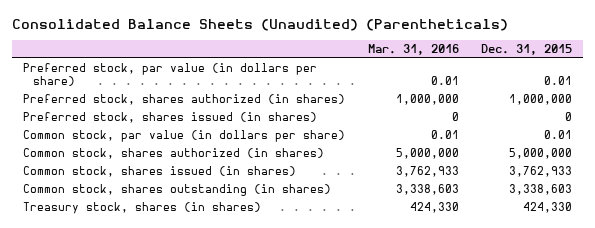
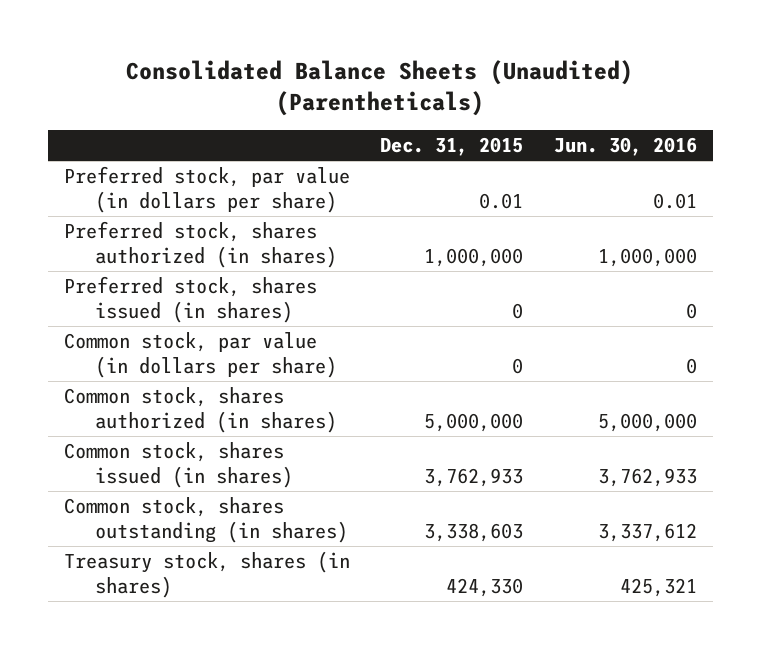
[367,43,459,55] Mar. 31, 2016 -> none
none -> [554,136,698,156] Jun. 30, 2016
[544,130,573,140] 0.01 -> [512,357,524,374] 0

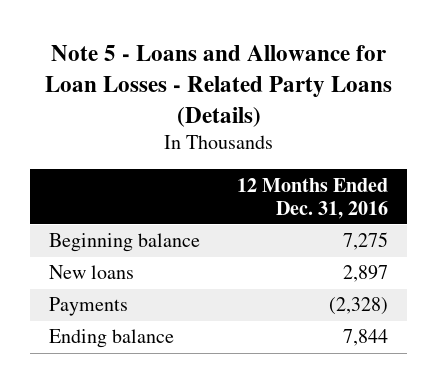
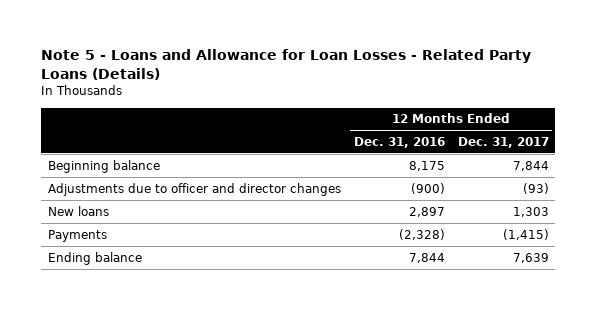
none -> [457,136,549,148] Dec. 31, 2017
[343,232,389,251] 7,275 -> [408,160,445,171] 8,175
none -> [47,182,341,196] Adjustments due to officer and director changes

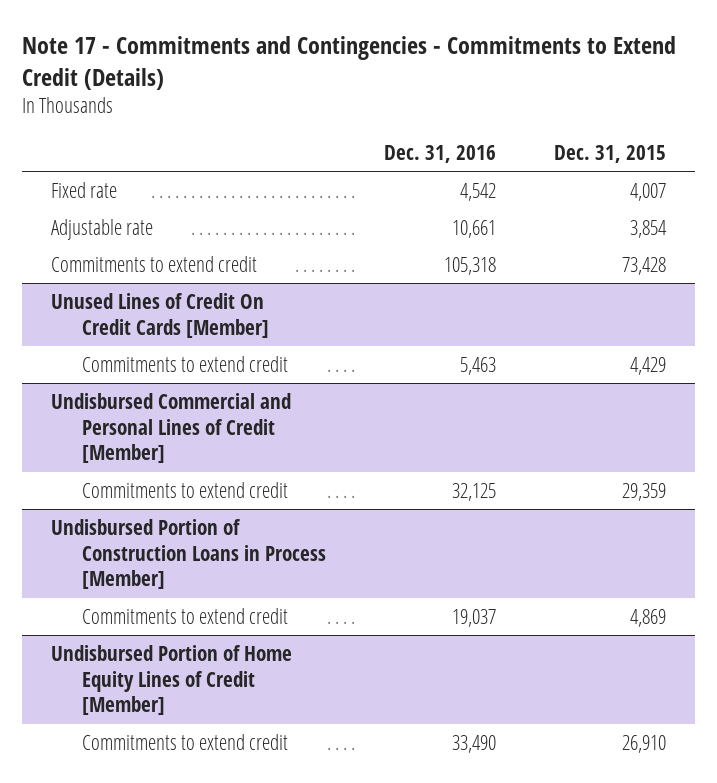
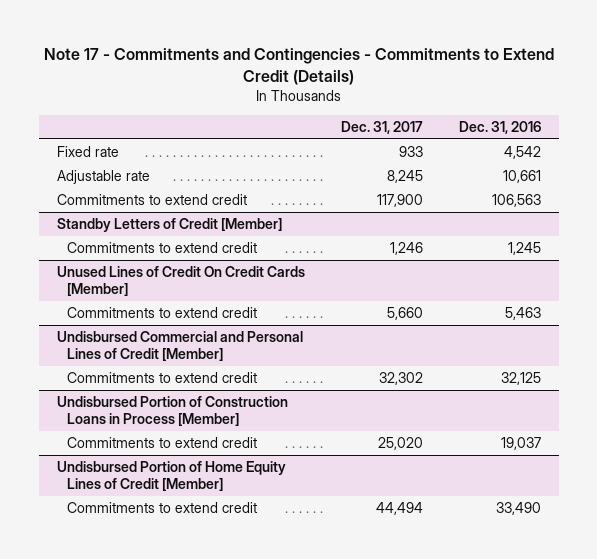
[553,144,666,163] Dec. 31, 2015 -> none
none -> [340,121,423,135] Dec. 31, 2017
[443,256,496,275] 105,318 -> [491,194,541,208] 106,563
none -> [56,218,282,233] Standby Letters of Credit [Member]
none -> [66,242,257,254] Commitments to extend credit

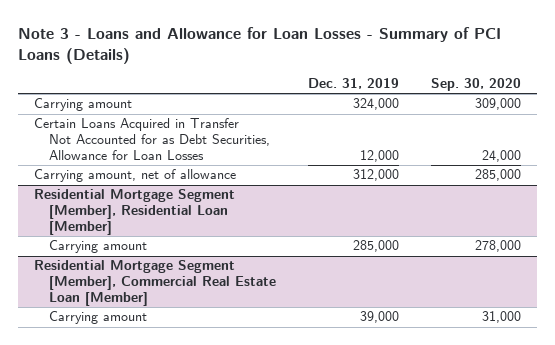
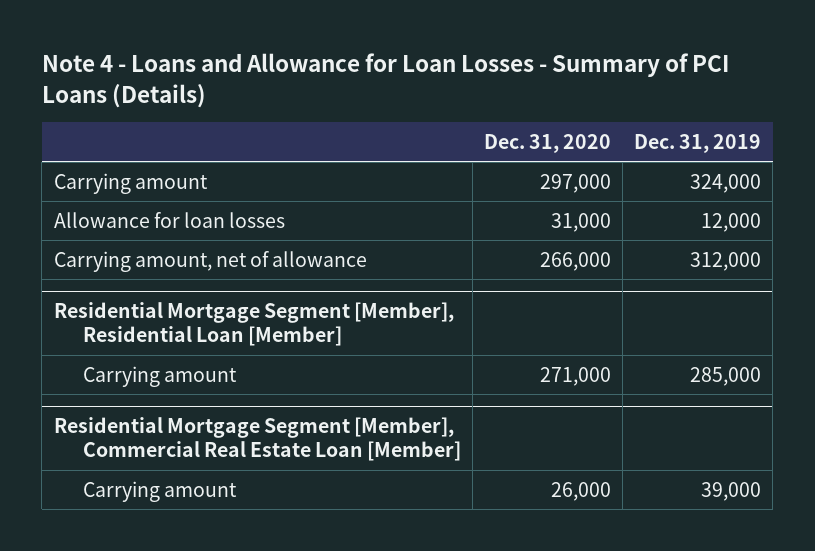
[18,27,502,65] Note 3 - Loans and Allowance for Loan Losses - Summary of PCI Loans (Details) -> [41,53,729,108] Note 4 - Loans and Allowance for Loan Losses - Summary of PCI Loans (Details)
[431,78,522,92] Sep. 30, 2020 -> none
none -> [484,133,612,153] Dec. 31, 2020
[34,118,271,160] Certain Loans Acquired in Transfer Not Accounted for as Debt Securities, Allowance for Loan Losses -> [53,211,285,228] Allowance for loan losses

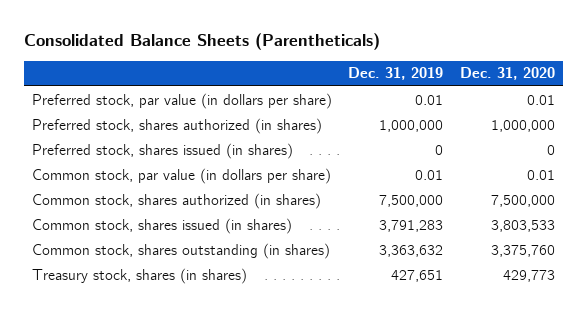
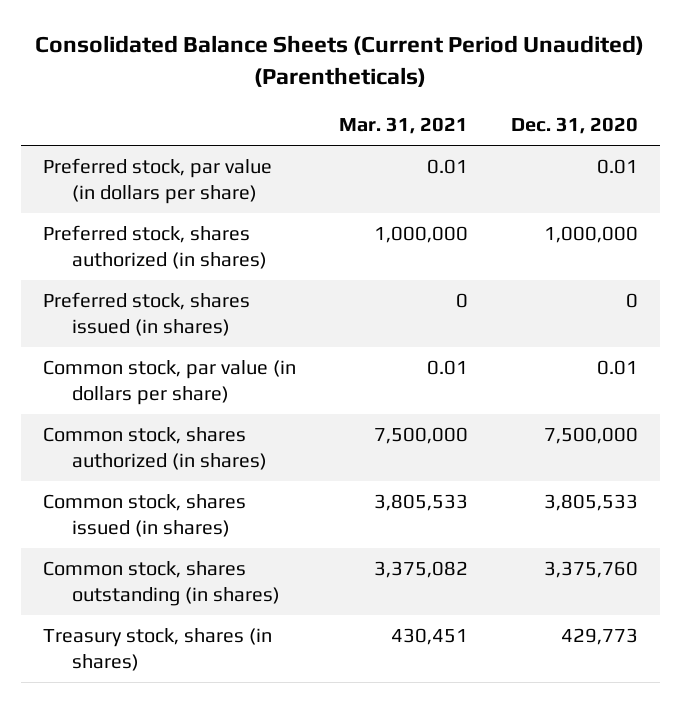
[23,33,380,51] Consolidated Balance Sheets (Parentheticals) -> [35,35,645,87] Consolidated Balance Sheets (Current Period Unaudited) (Parentheticals)
[348,67,444,81] Dec. 31, 2019 -> none
none -> [338,117,468,135] Mar. 31, 2021
[490,219,555,232] 3,803,533 -> [544,494,639,512] 3,805,533

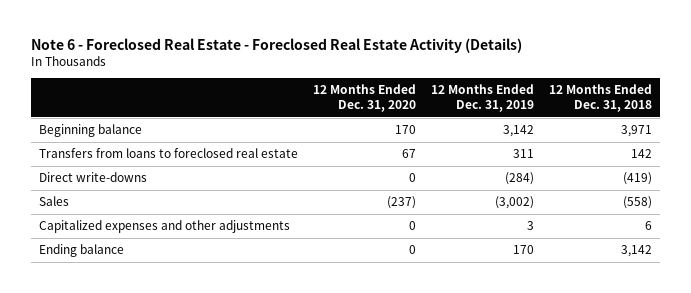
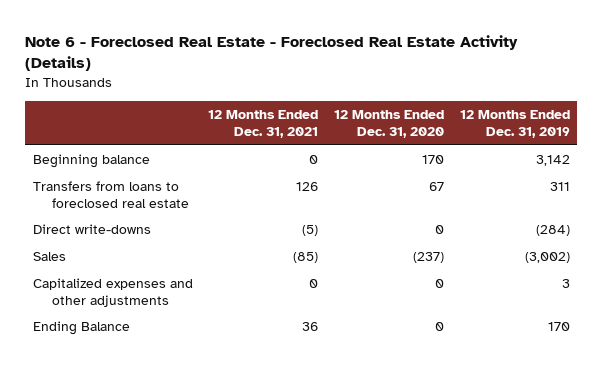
[549,84,653,113] 12 Months Ended Dec. 31, 2018 -> none
none -> [208,110,319,139] 12 Months Ended Dec. 31, 2021
[38,244,124,258] Ending balance -> [32,321,130,336] Ending Balance

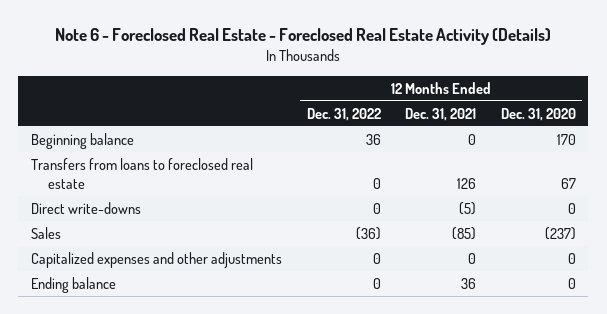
[459,110,570,139] 12 Months Ended Dec. 31, 2019 -> none
none -> [306,107,381,121] Dec. 31, 2022
[32,321,130,336] Ending Balance -> [30,276,116,293] Ending balance

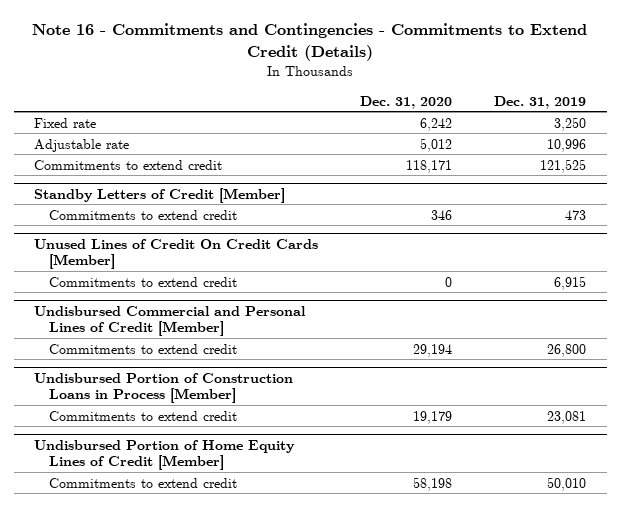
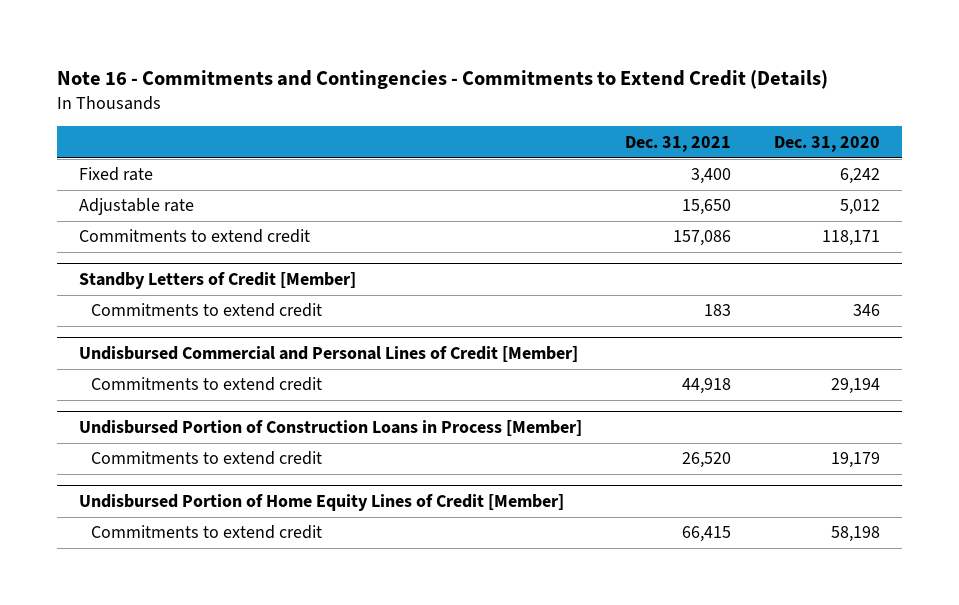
[493,95,586,109] Dec. 31, 2019 -> none
none -> [624,135,731,152] Dec. 31, 2021
[34,238,319,269] Unused Lines of Credit On Credit Cards [Member] -> none
[48,276,237,287] Commitments to extend credit -> none

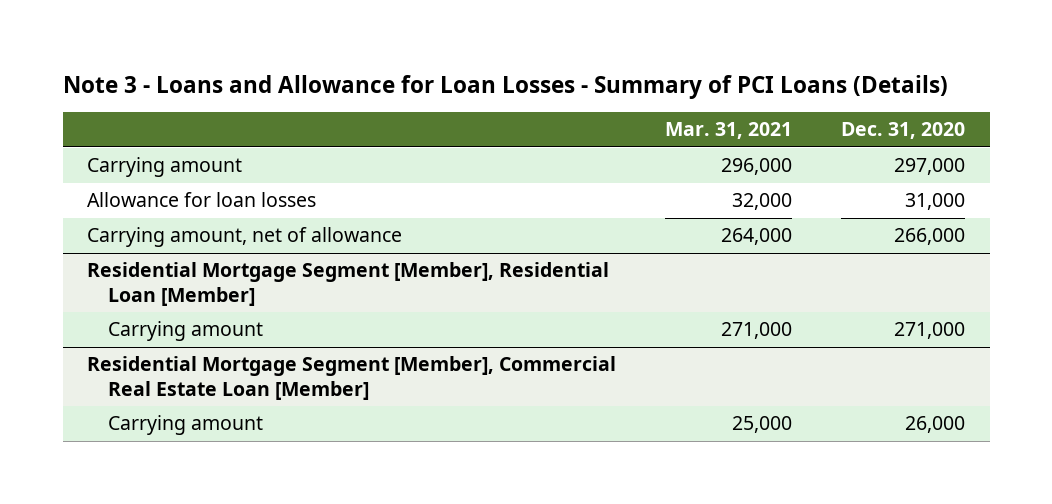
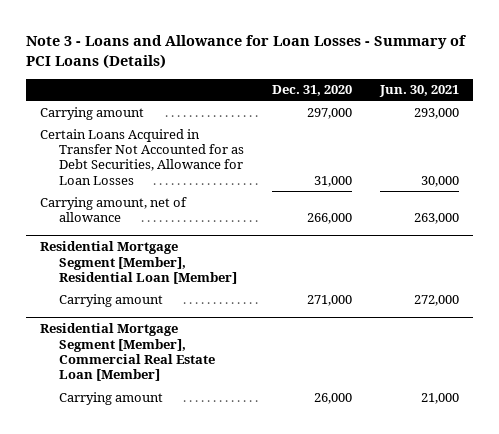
[665,122,793,140] Mar. 31, 2021 -> none
none -> [379,85,460,98] Jun. 30, 2021
[87,192,317,208] Allowance for loan losses -> [39,128,245,185] Certain Loans Acquired in Transfer Not Accounted for as Debt Securities, Allowance for Loan Losses

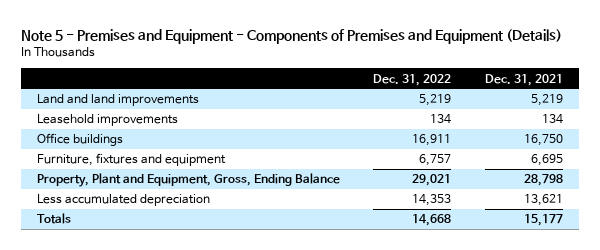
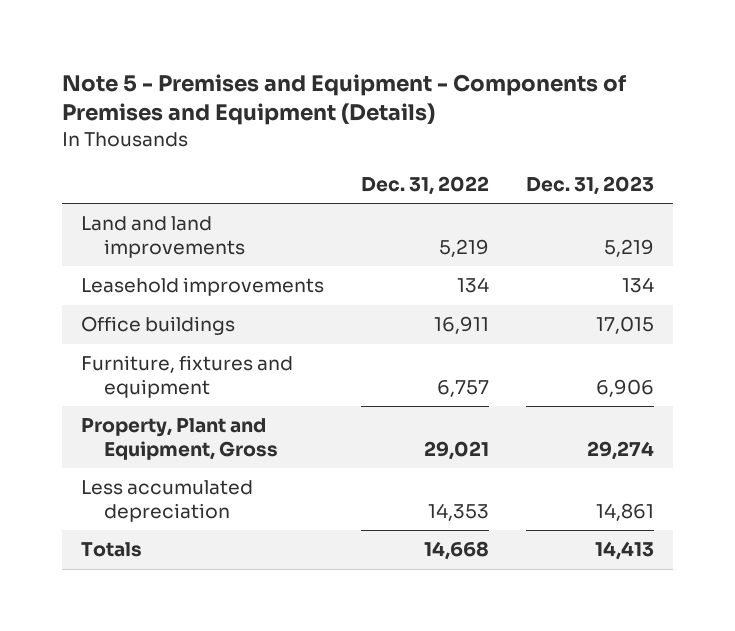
[484,73,563,86] Dec. 31, 2021 -> none
none -> [526,175,655,195] Dec. 31, 2023
[37,173,341,188] Property, Plant and Equipment, Gross, Ending Balance -> [80,418,278,460] Property, Plant and Equipment, Gross

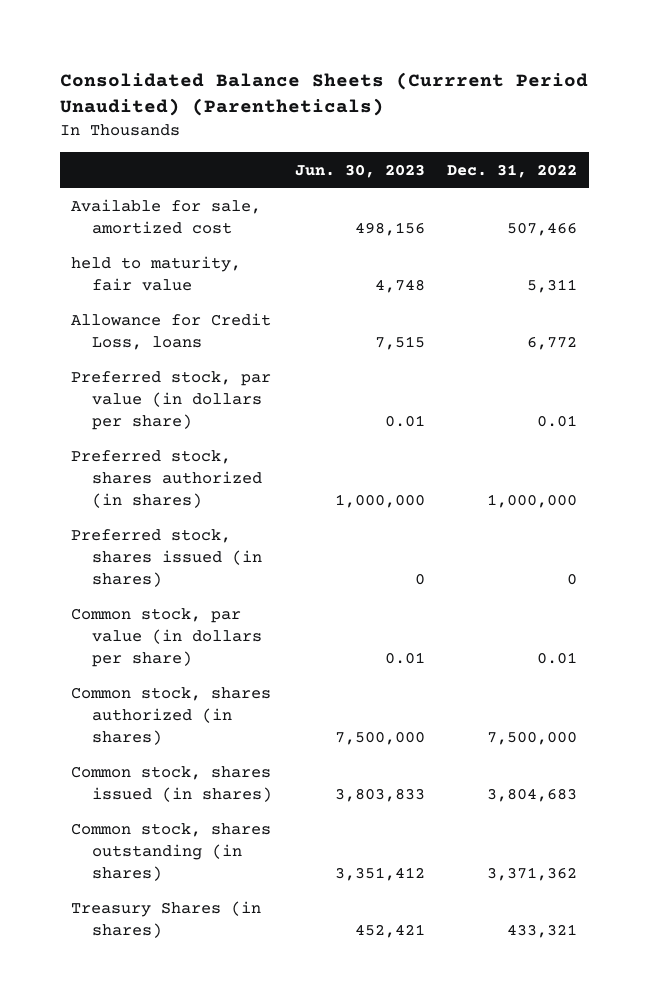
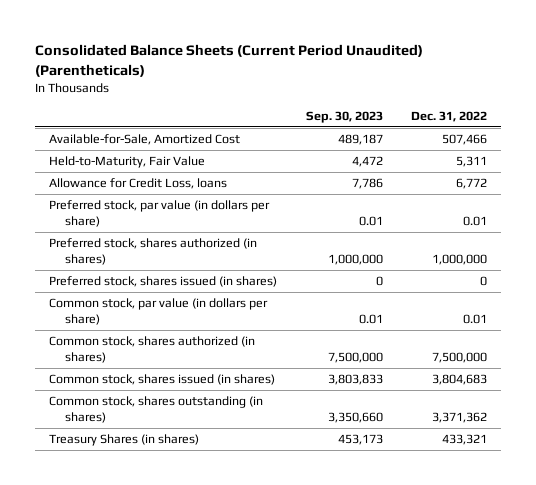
[59,71,588,117] Consolidated Balance Sheets (Currrent Period Unaudited) (Parentheticals) -> [35,43,424,77] Consolidated Balance Sheets (Current Period Unaudited) (Parentheticals)
[294,163,425,178] Jun. 30, 2023 -> none
none -> [305,110,383,123] Sep. 30, 2023
[70,199,261,235] Available for sale, amortized cost -> [49,134,241,146] Available-for-Sale, Amortized Cost
[70,256,241,292] held to maturity, fair value -> [49,156,206,169] Held-to-Maturity, Fair Value

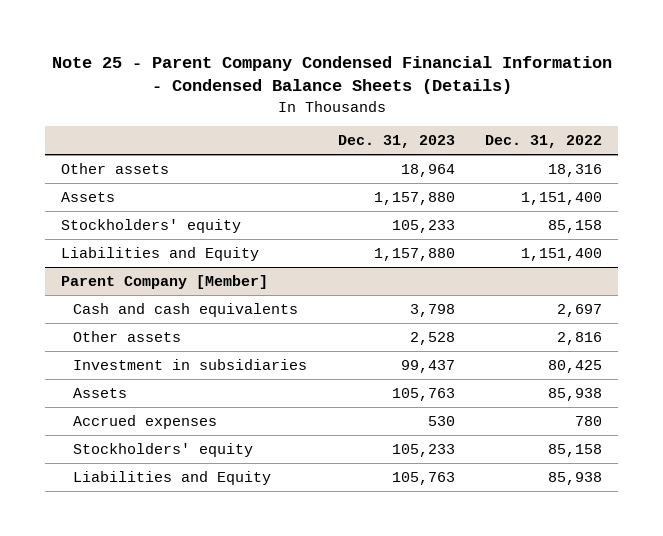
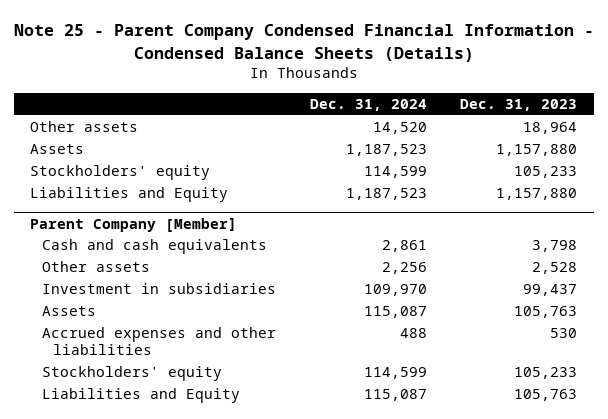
[485,135,603,149] Dec. 31, 2022 -> none
none -> [309,99,427,112] Dec. 31, 2024
[73,414,218,429] Accrued expenses -> [41,327,276,356] Accrued expenses and other liabilities

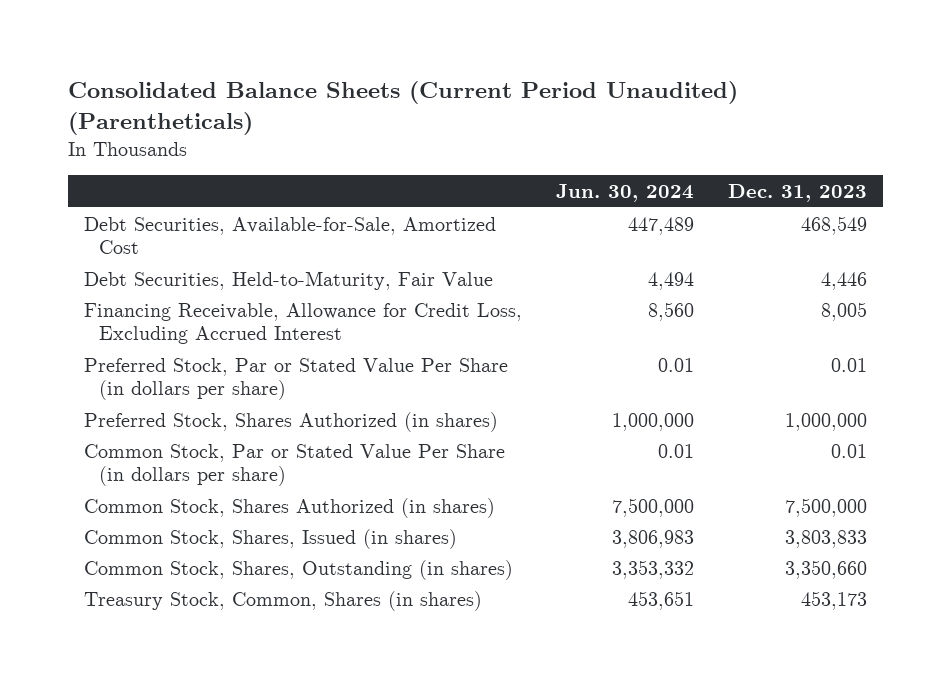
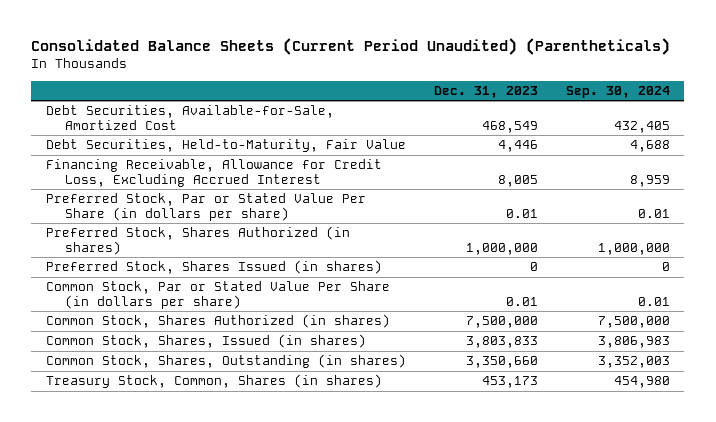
[556,183,695,202] Jun. 30, 2024 -> none
none -> [566,85,671,98] Sep. 30, 2024
none -> [45,260,382,275] Preferred Stock, Shares Issued (in shares)

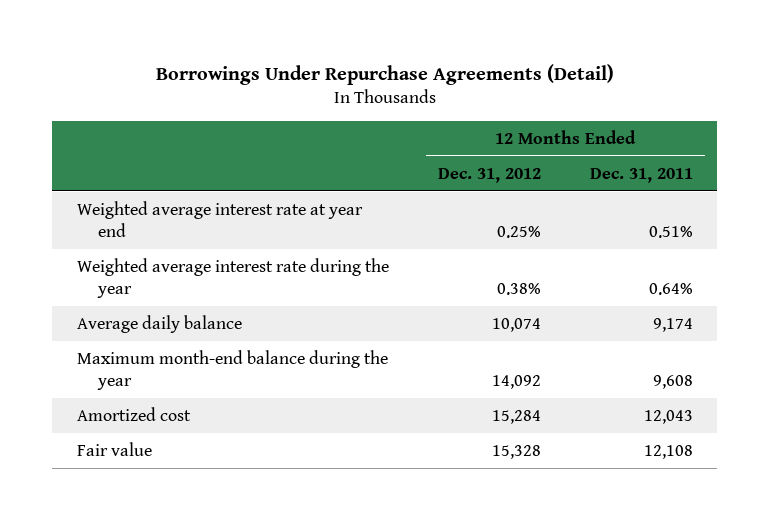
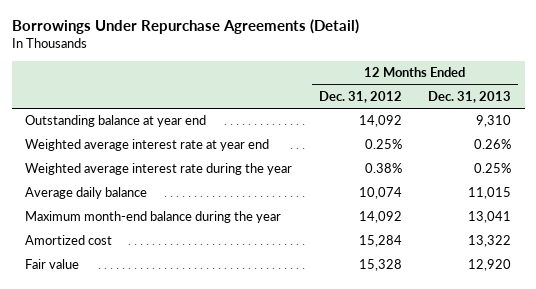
[589,167,693,183] Dec. 31, 2011 -> none
none -> [428,91,512,104] Dec. 31, 2013
none -> [24,115,206,128] Outstanding balance at year end

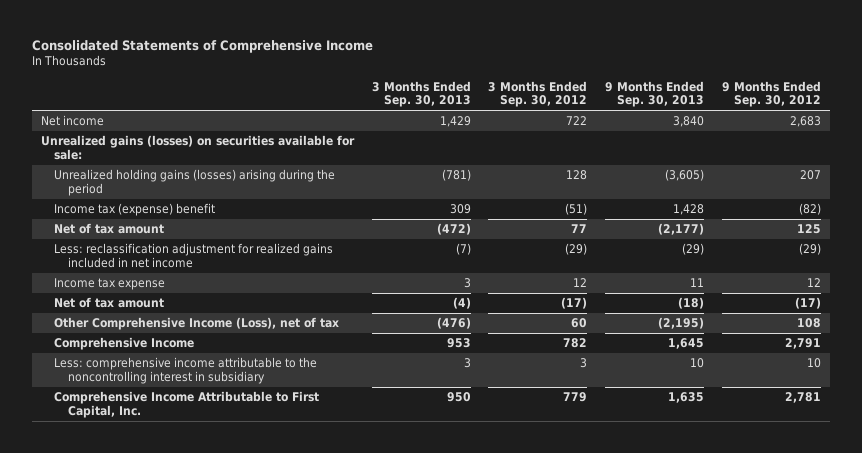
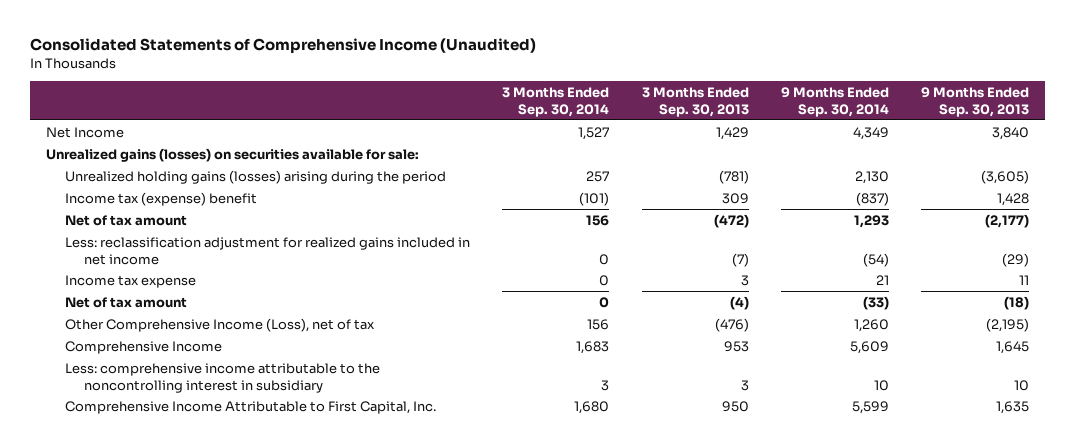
[32,39,374,53] Consolidated Statements of Comprehensive Income -> [29,38,536,54] Consolidated Statements of Comprehensive Income (Unaudited)
[488,80,588,108] 3 Months Ended Sep. 30, 2012 -> none
[721,80,821,108] 9 Months Ended Sep. 30, 2012 -> none
none -> [502,87,610,117] 3 Months Ended Sep. 30, 2014
none -> [780,87,889,117] 9 Months Ended Sep. 30, 2014
[41,115,105,127] Net income -> [45,126,124,138] Net Income

